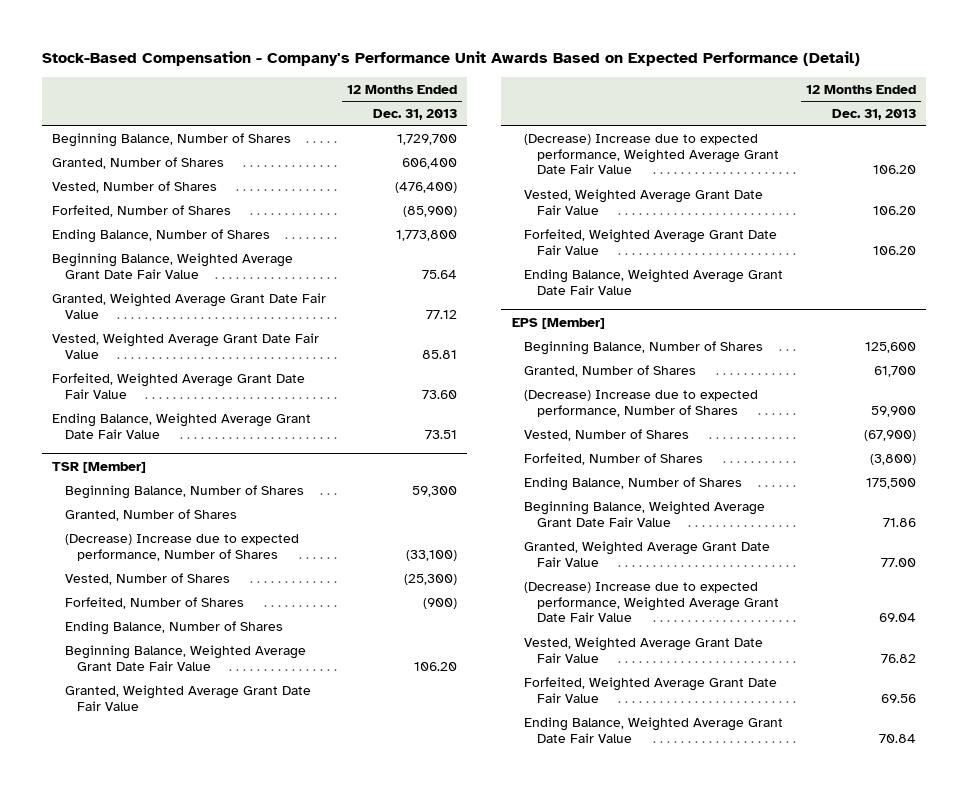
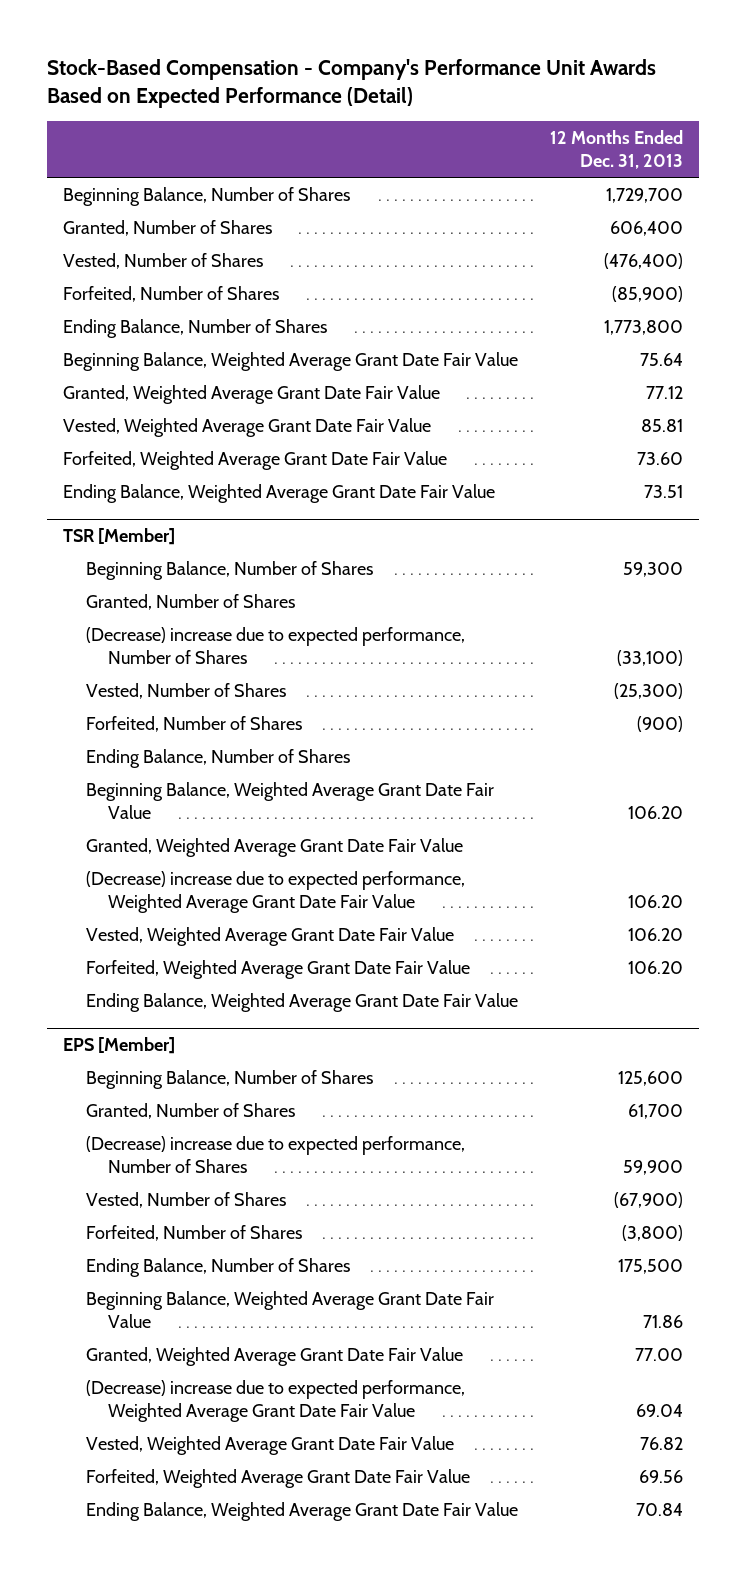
[64,533,299,561] (Decrease) Increase due to expected performance, Number of Shares -> [85,626,465,664] (Decrease) increase due to expected performance, Number of Shares
[524,133,779,175] (Decrease) Increase due to expected performance, Weighted Average Grant Date Fair Value -> [85,870,465,913] (Decrease) increase due to expected performance, Weighted Average Grant Date Fair Value
[524,389,759,417] (Decrease) Increase due to expected performance, Number of Shares -> [85,1135,465,1173] (Decrease) increase due to expected performance, Number of Shares
[524,581,779,623] (Decrease) Increase due to expected performance, Weighted Average Grant Date Fair Value -> [85,1379,465,1422] (Decrease) increase due to expected performance, Weighted Average Grant Date Fair Value

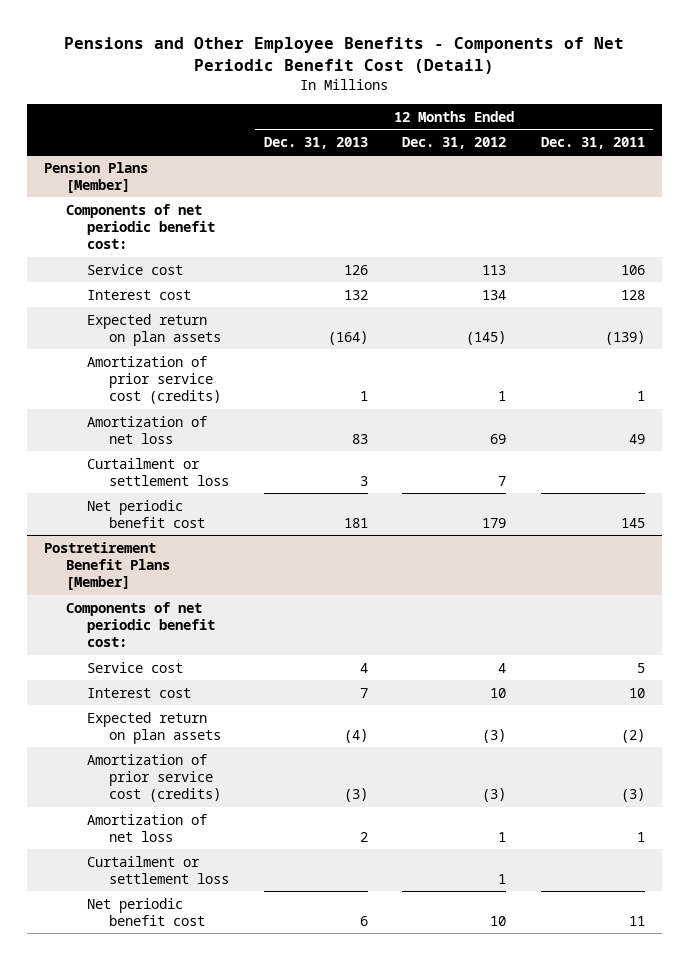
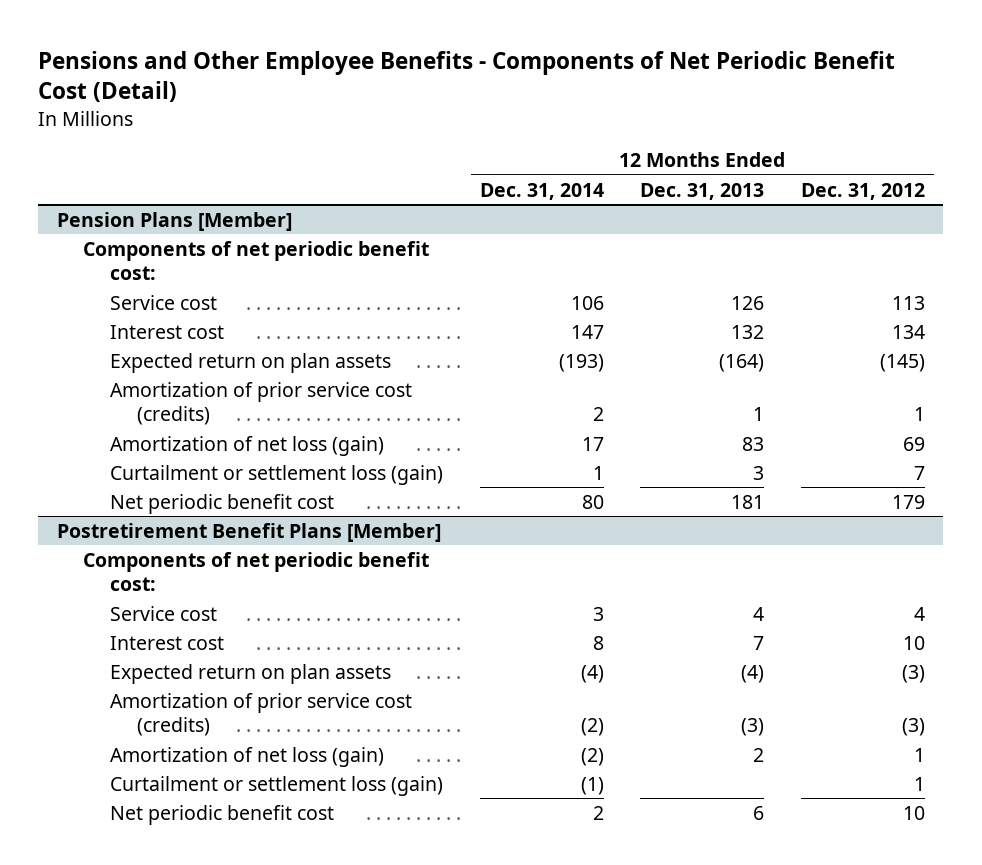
[540,136,645,149] Dec. 31, 2011 -> none
none -> [479,182,604,200] Dec. 31, 2014
[87,415,208,444] Amortization of net loss -> [110,435,385,456] Amortization of net loss (gain)
[87,457,229,486] Curtailment or settlement loss -> [110,464,444,485] Curtailment or settlement loss (gain)
[87,813,208,842] Amortization of net loss -> [110,746,385,767] Amortization of net loss (gain)
[87,855,229,884] Curtailment or settlement loss -> [110,775,444,796] Curtailment or settlement loss (gain)

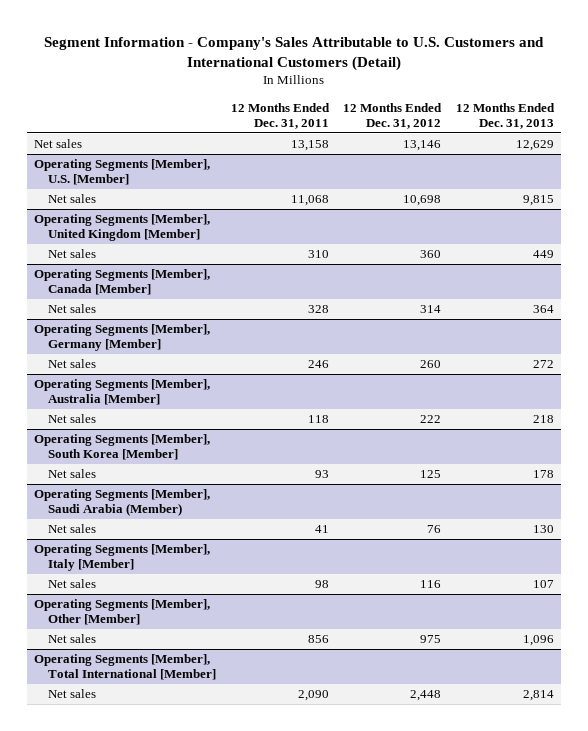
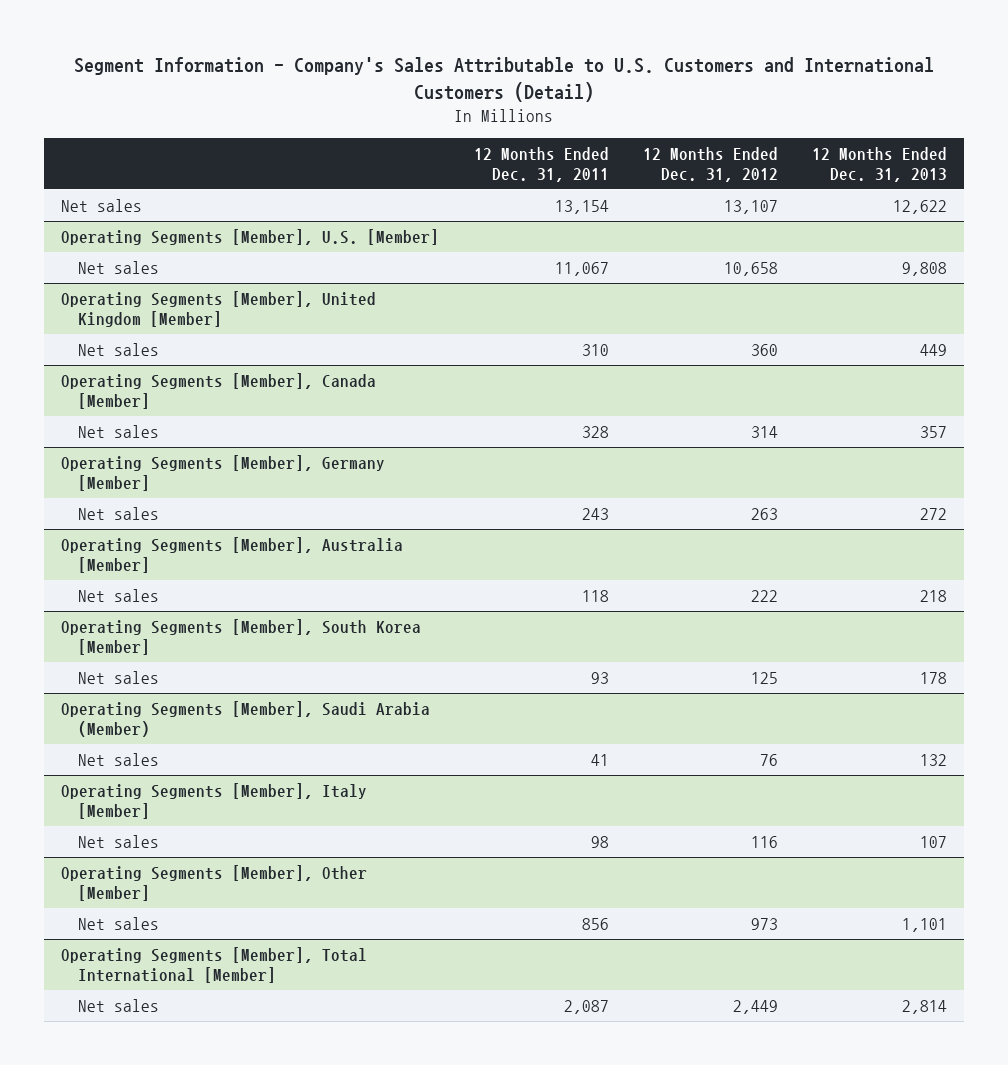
[290,140,329,152] 13,158 -> [554,199,609,214] 13,154
[403,140,442,152] 13,146 -> [723,199,778,214] 13,107
[516,140,555,152] 12,629 -> [892,199,947,214] 12,622
[290,195,329,207] 11,068 -> [554,261,609,276] 11,067
[403,195,442,207] 10,698 -> [723,261,778,276] 10,658
[523,195,555,207] 9,815 -> [901,261,947,276] 9,808
[533,305,555,314] 364 -> [919,425,947,438] 357
[307,360,329,369] 246 -> [581,507,609,520] 243
[420,360,442,369] 260 -> [750,507,778,520] 263
[533,525,555,534] 130 -> [919,753,947,766] 132
[420,635,442,644] 975 -> [750,917,778,930] 973
[523,635,555,647] 1,096 -> [901,917,947,932] 1,101
[297,690,329,702] 2,090 -> [563,999,609,1014] 2,087
[410,690,442,702] 2,448 -> [732,999,778,1014] 2,449

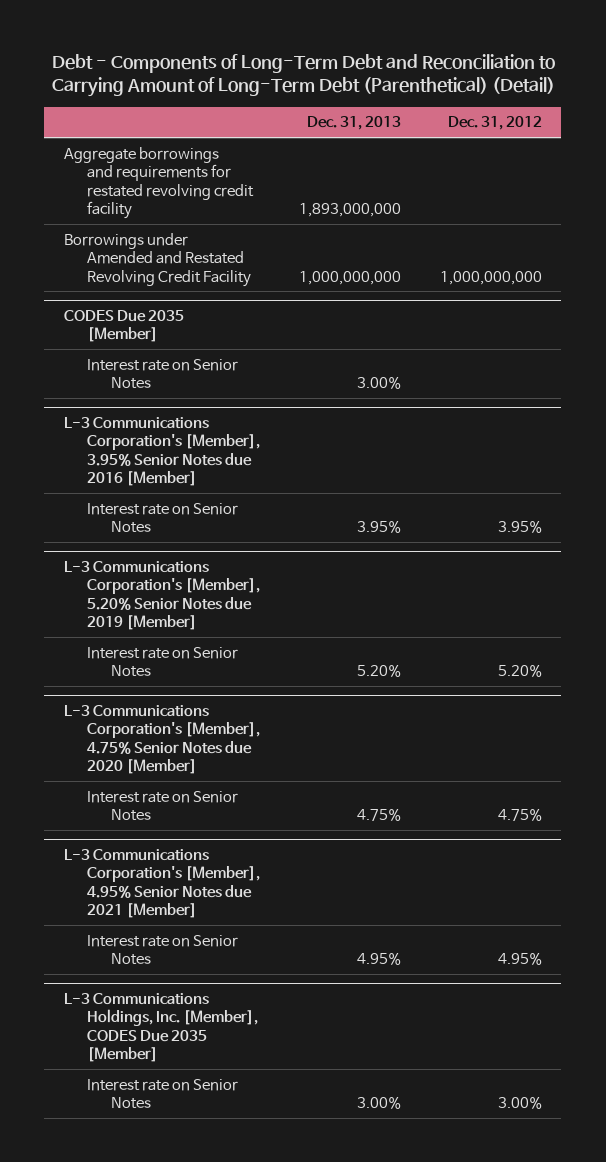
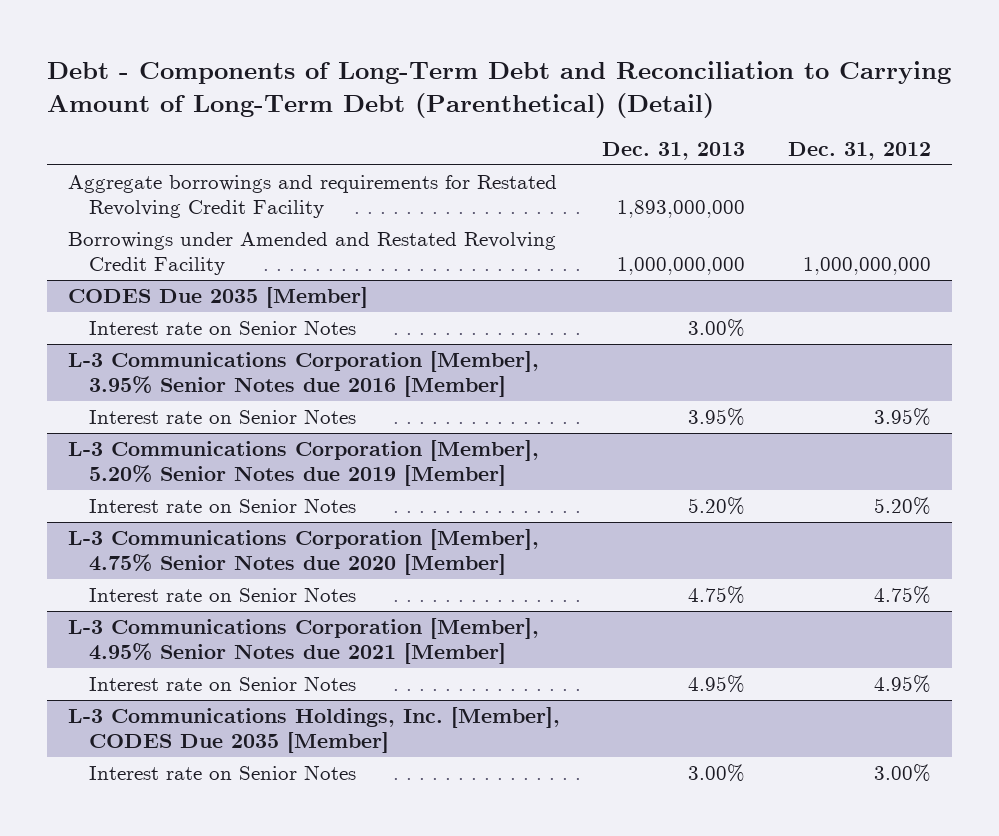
[63,146,255,220] Aggregate borrowings and requirements for restated revolving credit facility -> [67,175,557,218] Aggregate borrowings and requirements for Restated Revolving Credit Facility
[63,416,261,487] L-3 Communications Corporation's [Member], 3.95% Senior Notes due 2016 [Member] -> [67,351,539,397] L-3 Communications Corporation [Member], 3.95% Senior Notes due 2016 [Member]
[63,560,261,631] L-3 Communications Corporation's [Member], 5.20% Senior Notes due 2019 [Member] -> [67,440,539,486] L-3 Communications Corporation [Member], 5.20% Senior Notes due 2019 [Member]
[63,704,261,775] L-3 Communications Corporation's [Member], 4.75% Senior Notes due 2020 [Member] -> [67,529,539,575] L-3 Communications Corporation [Member], 4.75% Senior Notes due 2020 [Member]
[63,848,261,919] L-3 Communications Corporation's [Member], 4.95% Senior Notes due 2021 [Member] -> [67,618,539,664] L-3 Communications Corporation [Member], 4.95% Senior Notes due 2021 [Member]

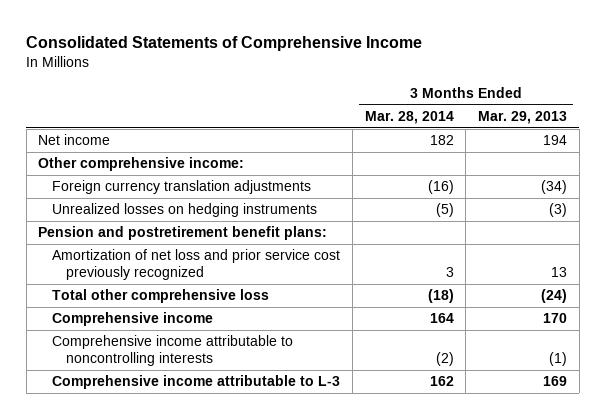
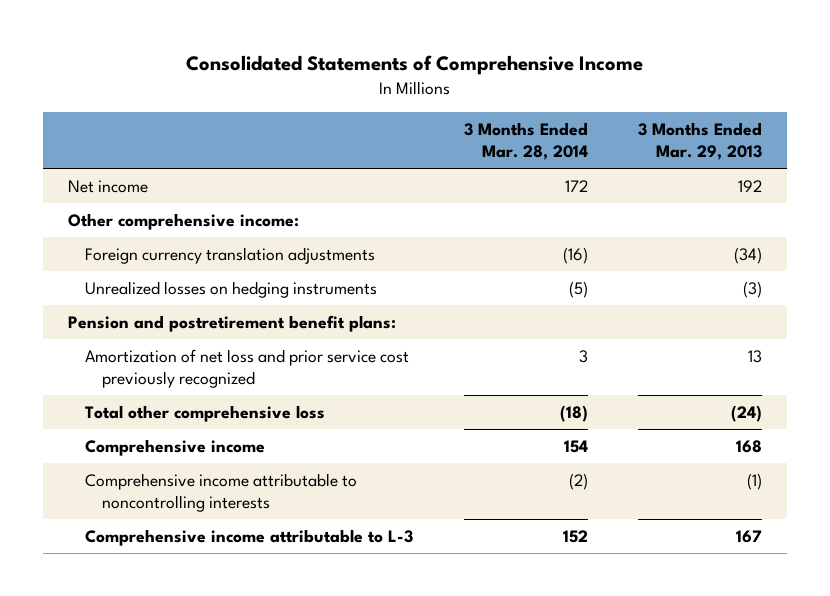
[429,135,454,146] 182 -> [564,179,588,192] 172
[542,135,567,146] 194 -> [738,179,763,192] 192
[429,313,454,324] 164 -> [563,439,588,453] 154
[542,313,567,324] 170 -> [736,439,763,453] 168
[429,376,454,387] 162 -> [562,529,588,543] 152
[542,376,567,387] 169 -> [736,529,763,543] 167

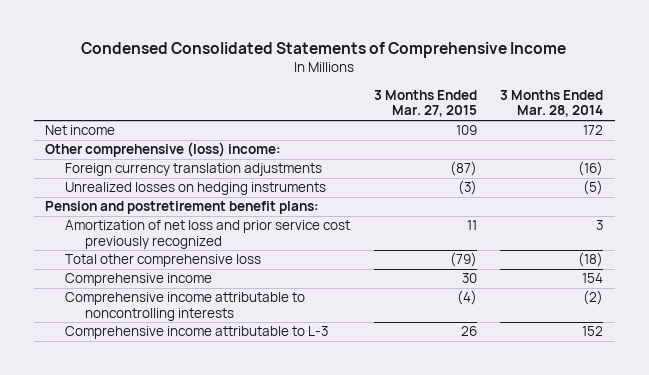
[186,55,644,76] Consolidated Statements of Comprehensive Income -> [81,42,567,59] Condensed Consolidated Statements of Comprehensive Income
[638,121,763,161] 3 Months Ended Mar. 29, 2013 -> none
none -> [373,89,477,118] 3 Months Ended Mar. 27, 2015
[68,212,300,230] Other comprehensive income: -> [45,142,282,158] Other comprehensive (loss) income:

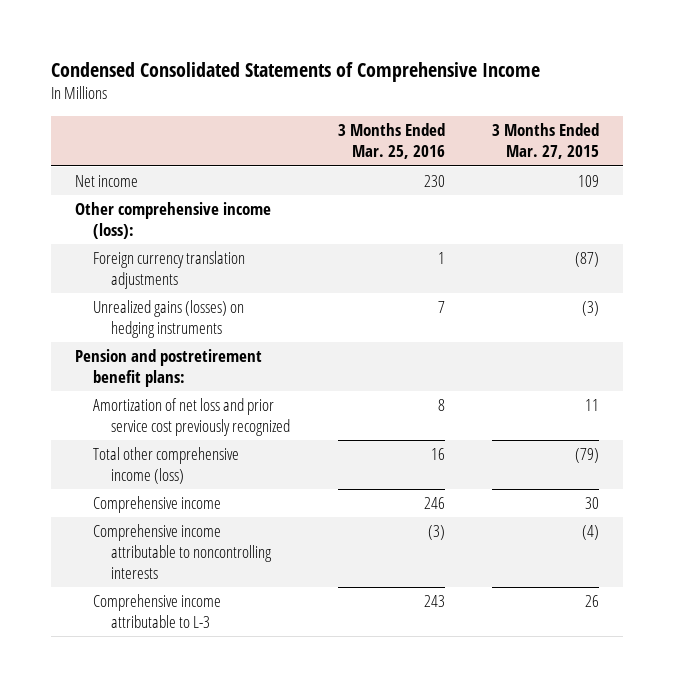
[500,89,604,118] 3 Months Ended Mar. 28, 2014 -> none
none -> [337,123,445,160] 3 Months Ended Mar. 25, 2016
[45,142,282,158] Other comprehensive (loss) income: -> [74,202,271,240] Other comprehensive income (loss):
[65,182,327,196] Unrealized losses on hedging instruments -> [92,300,244,339] Unrealized gains (losses) on hedging instruments
[65,254,262,268] Total other comprehensive loss -> [92,447,239,485] Total other comprehensive income (loss)

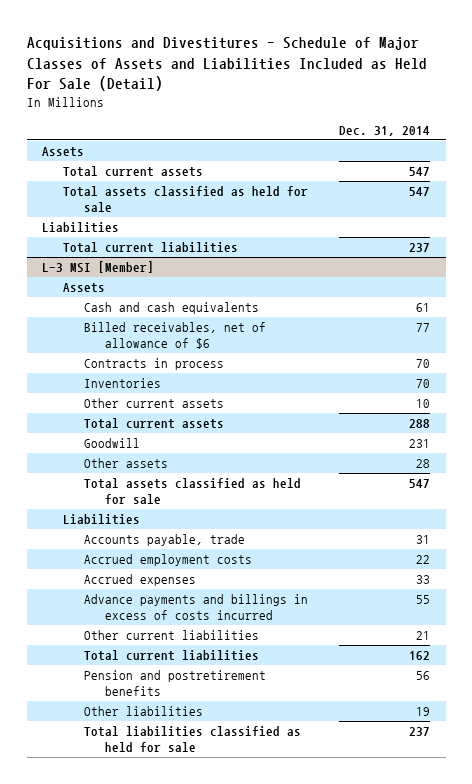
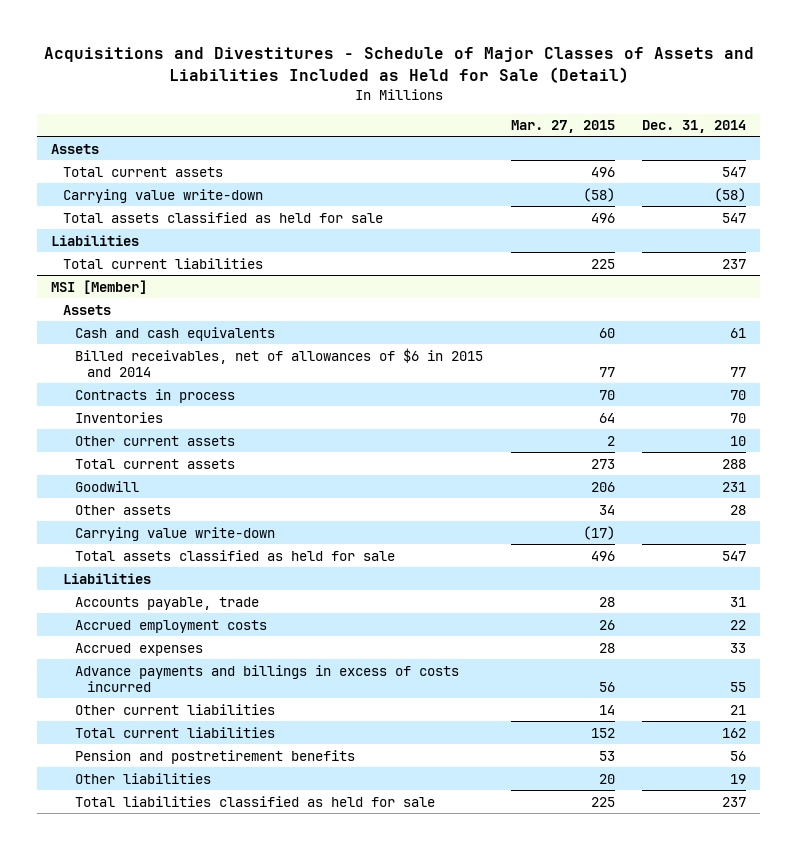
[26,37,427,92] Acquisitions and Divestitures - Schedule of Major Classes of Assets and Liabilities Included as Held For Sale (Detail) -> [43,46,754,83] Acquisitions and Divestitures - Schedule of Major Classes of Assets and Liabilities Included as Held for Sale (Detail)
none -> [510,120,615,134] Mar. 27, 2015
none -> [63,188,264,203] Carrying value write-down
[42,261,155,274] L-3 MSI [Member] -> [50,279,147,294] MSI [Member]
[84,322,267,349] Billed receivables, net of allowance of $6 -> [75,347,484,378] Billed receivables, net of allowances of $6 in 2015 and 2014
none -> [75,526,276,541] Carrying value write-down

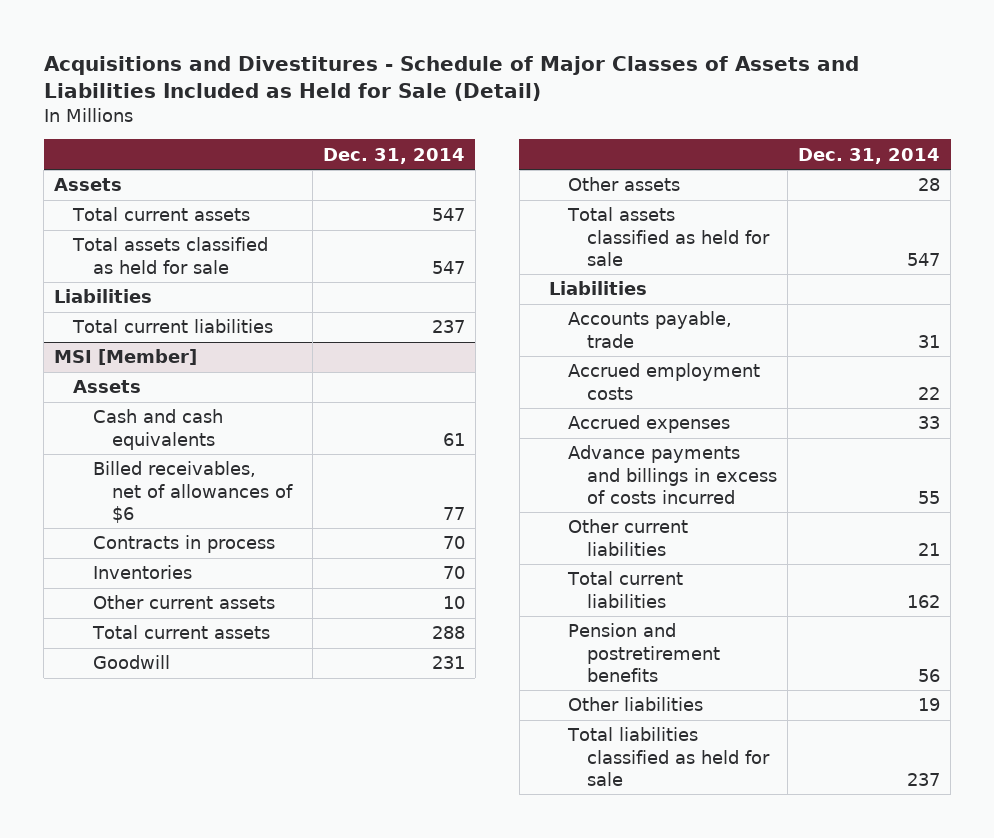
[510,120,615,134] Mar. 27, 2015 -> none
[63,188,264,203] Carrying value write-down -> none
[75,347,484,378] Billed receivables, net of allowances of $6 in 2015 and 2014 -> [92,461,293,523] Billed receivables, net of allowances of $6
[75,526,276,541] Carrying value write-down -> none

